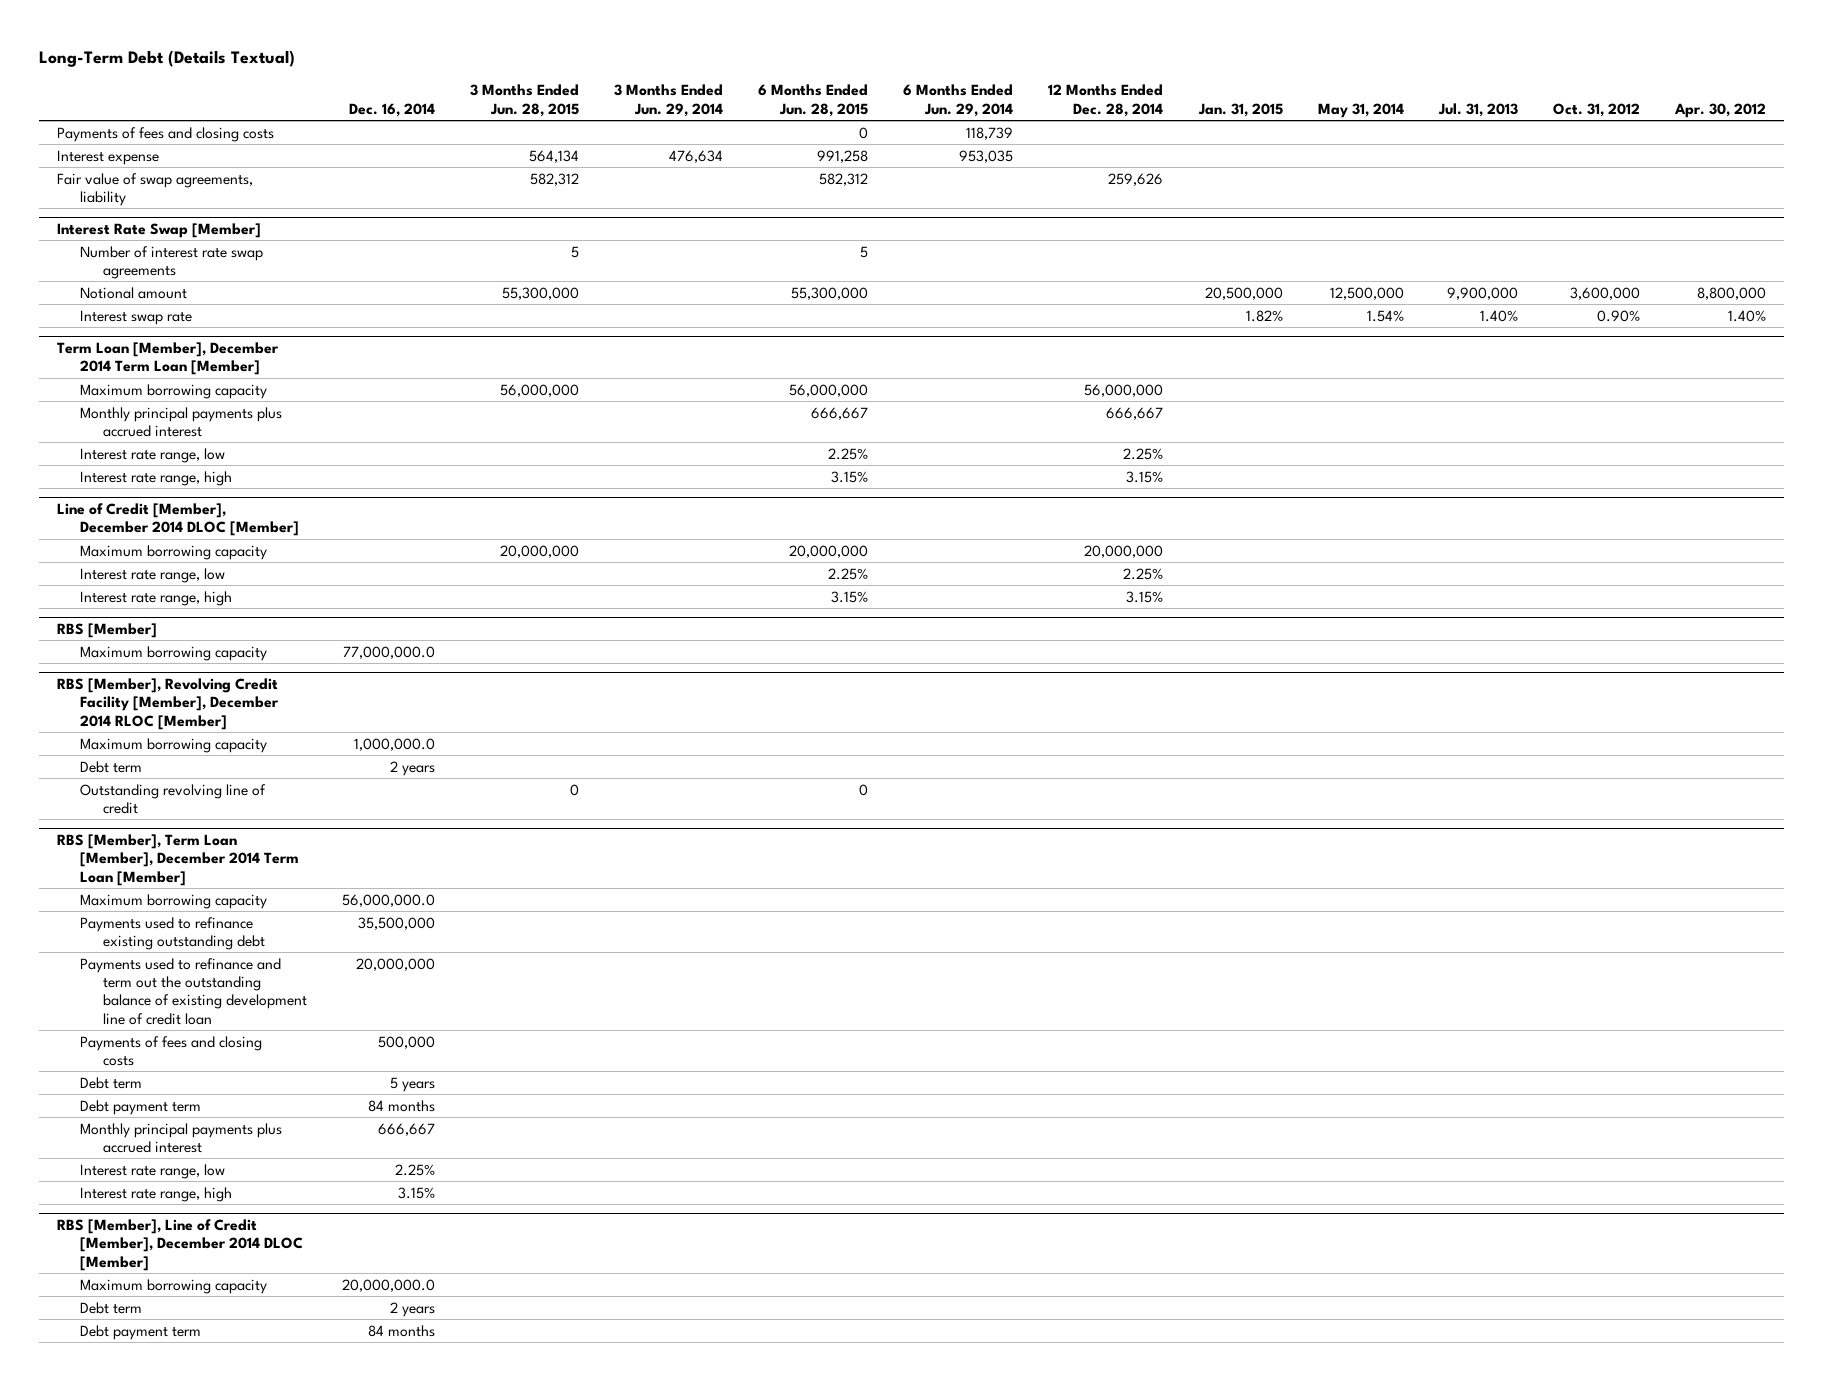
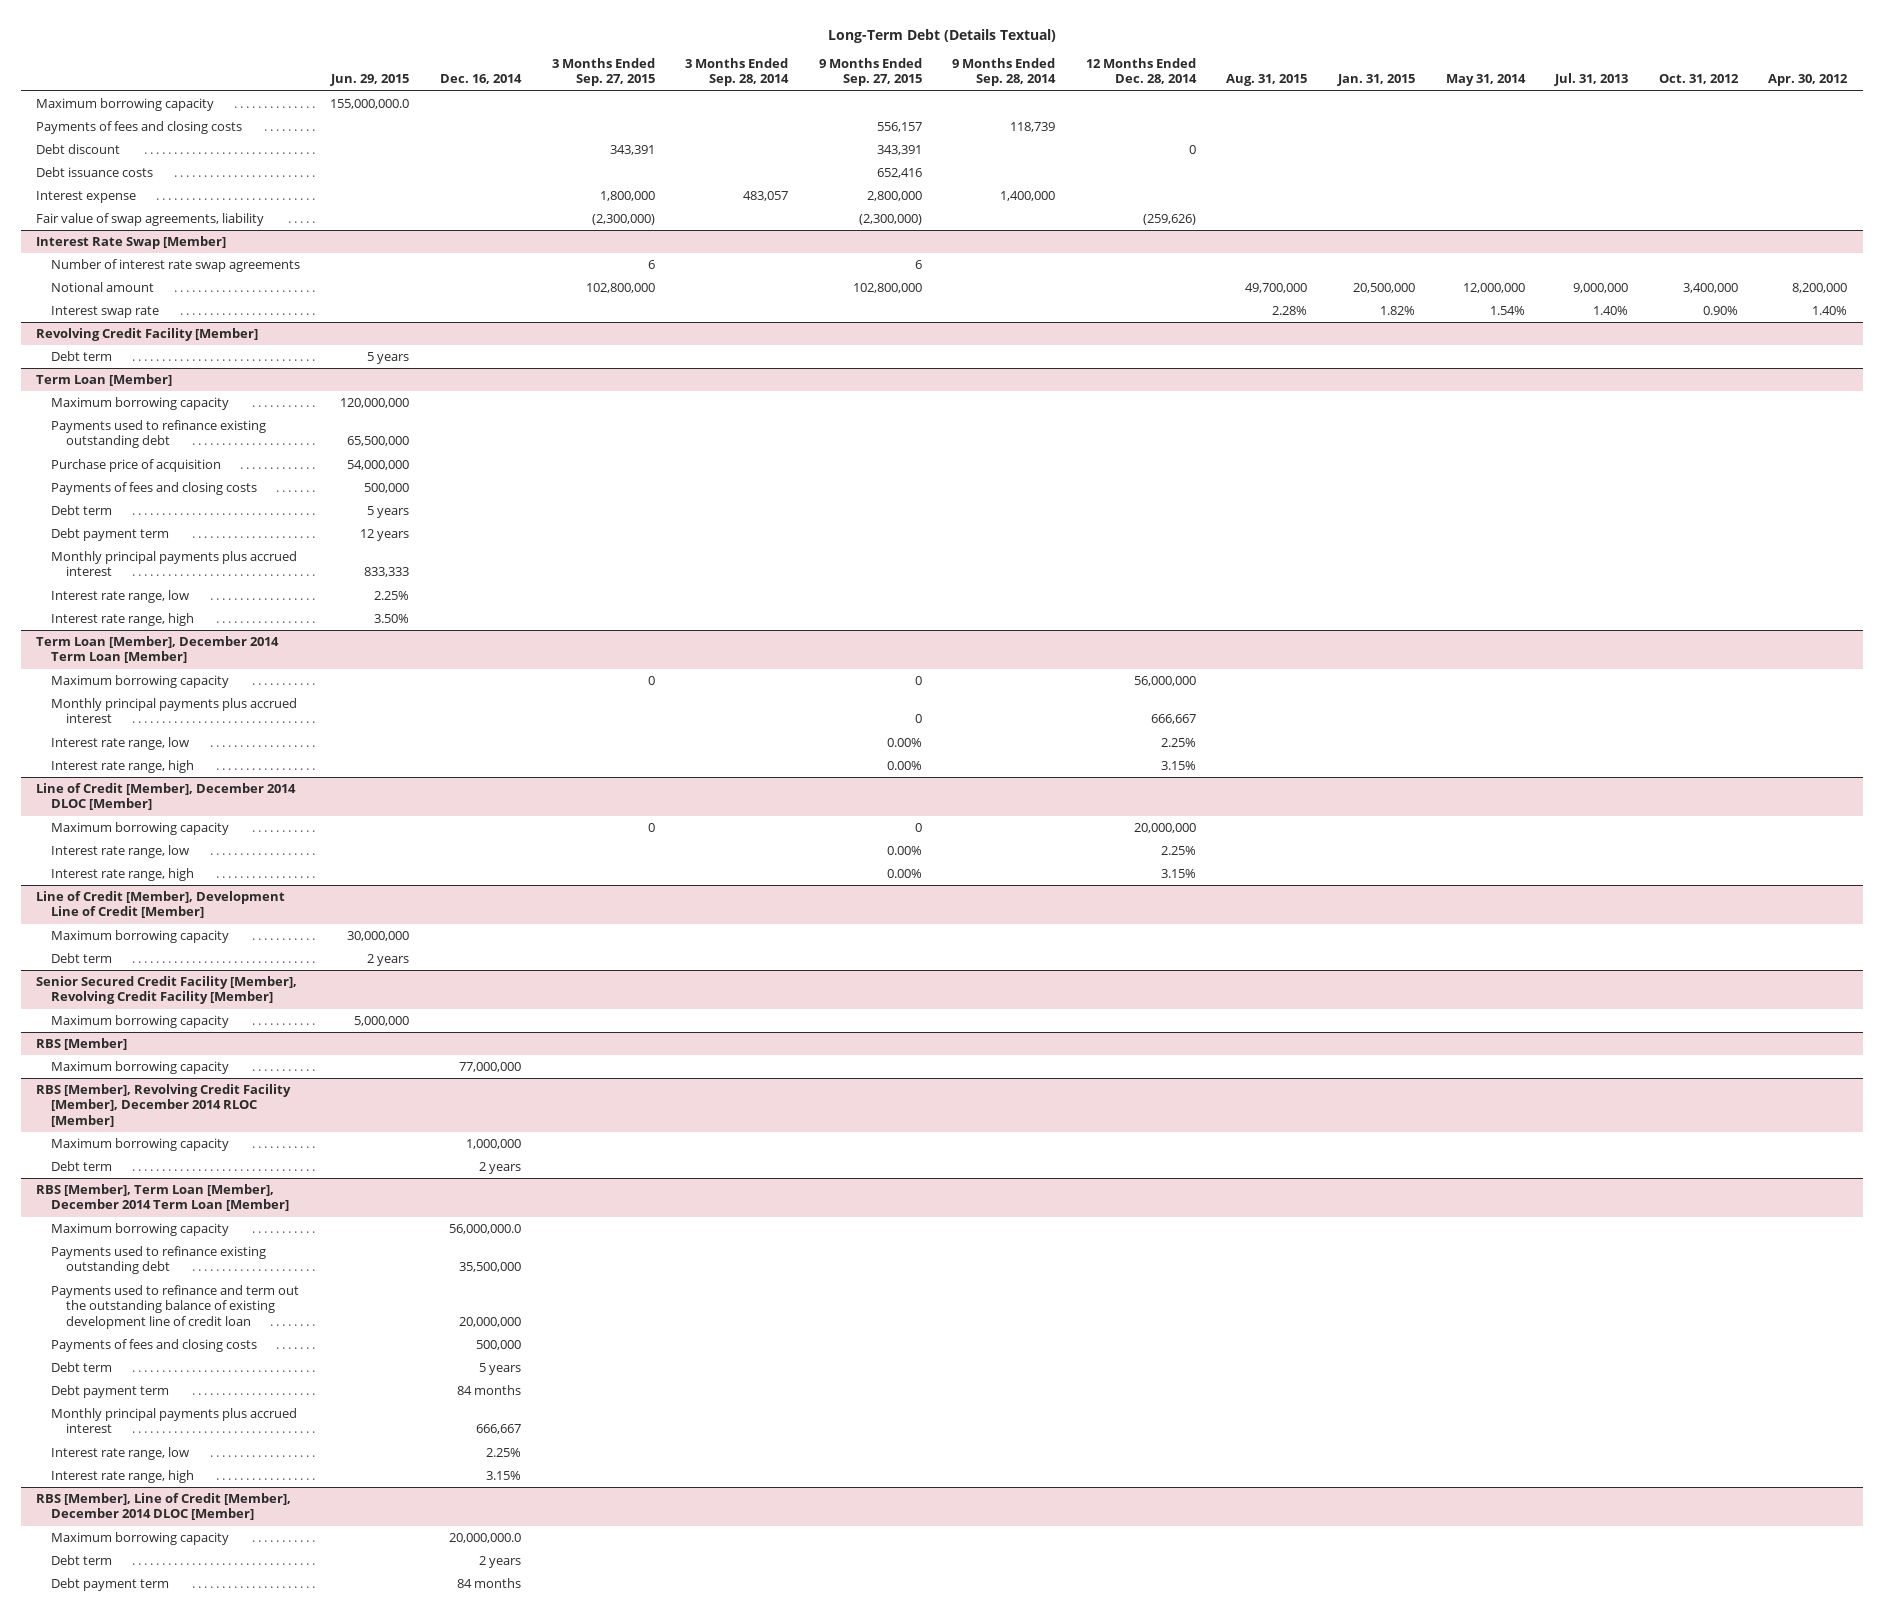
[469,84,579,117] 3 Months Ended Jun. 28, 2015 -> none
[614,84,724,117] 3 Months Ended Jun. 29, 2014 -> none
[758,84,869,117] 6 Months Ended Jun. 28, 2015 -> none
[903,84,1014,117] 6 Months Ended Jun. 29, 2014 -> none
none -> [330,74,410,87] Jun. 29, 2015
none -> [551,58,655,87] 3 Months Ended Sep. 27, 2015
none -> [685,58,790,87] 3 Months Ended Sep. 28, 2014
none -> [818,58,922,87] 9 Months Ended Sep. 27, 2015
none -> [952,58,1057,87] 9 Months Ended Sep. 28, 2014
none -> [1226,74,1308,87] Aug. 31, 2015
none -> [36,97,215,111] Maximum borrowing capacity
none -> [36,143,121,154] Debt discount
none -> [36,166,154,177] Debt issuance costs
[1108,172,1164,186] 259,626 -> [1142,213,1196,225] (259,626)
[1329,286,1404,300] 12,500,000 -> [1462,282,1525,293] 12,000,000
[1446,286,1518,300] 9,900,000 -> [1573,282,1629,293] 9,000,000
[1569,286,1640,300] 3,600,000 -> [1682,282,1738,293] 3,400,000
[1697,286,1767,300] 8,800,000 -> [1792,282,1848,293] 8,200,000
none -> [36,327,259,341] Revolving Credit Facility [Member]
none -> [50,350,112,361] Debt term
none -> [36,373,173,386] Term Loan [Member]
none -> [50,396,229,410] Maximum borrowing capacity
none -> [50,419,266,449] Payments used to refinance existing outstanding debt
none -> [50,458,221,472] Purchase price of acquisition
none -> [50,481,257,495] Payments of fees and closing costs
none -> [50,504,112,515] Debt term
none -> [50,527,169,541] Debt payment term
none -> [50,550,297,577] Monthly principal payments plus accrued interest
none -> [50,589,189,603] Interest rate range, low
none -> [50,612,194,626] Interest rate range, high
none -> [36,890,286,919] Line of Credit [Member], Development Line of Credit [Member]
none -> [50,929,229,943] Maximum borrowing capacity
none -> [50,952,112,963] Debt term
none -> [36,975,298,1005] Senior Secured Credit Facility [Member], Revolving Credit Facility [Member]
none -> [50,1014,229,1028] Maximum borrowing capacity
[342,645,435,659] 77,000,000.0 -> [459,1061,522,1072] 77,000,000
[353,737,435,751] 1,000,000.0 -> [466,1138,522,1149] 1,000,000
[79,783,266,814] Outstanding revolving line of credit -> none

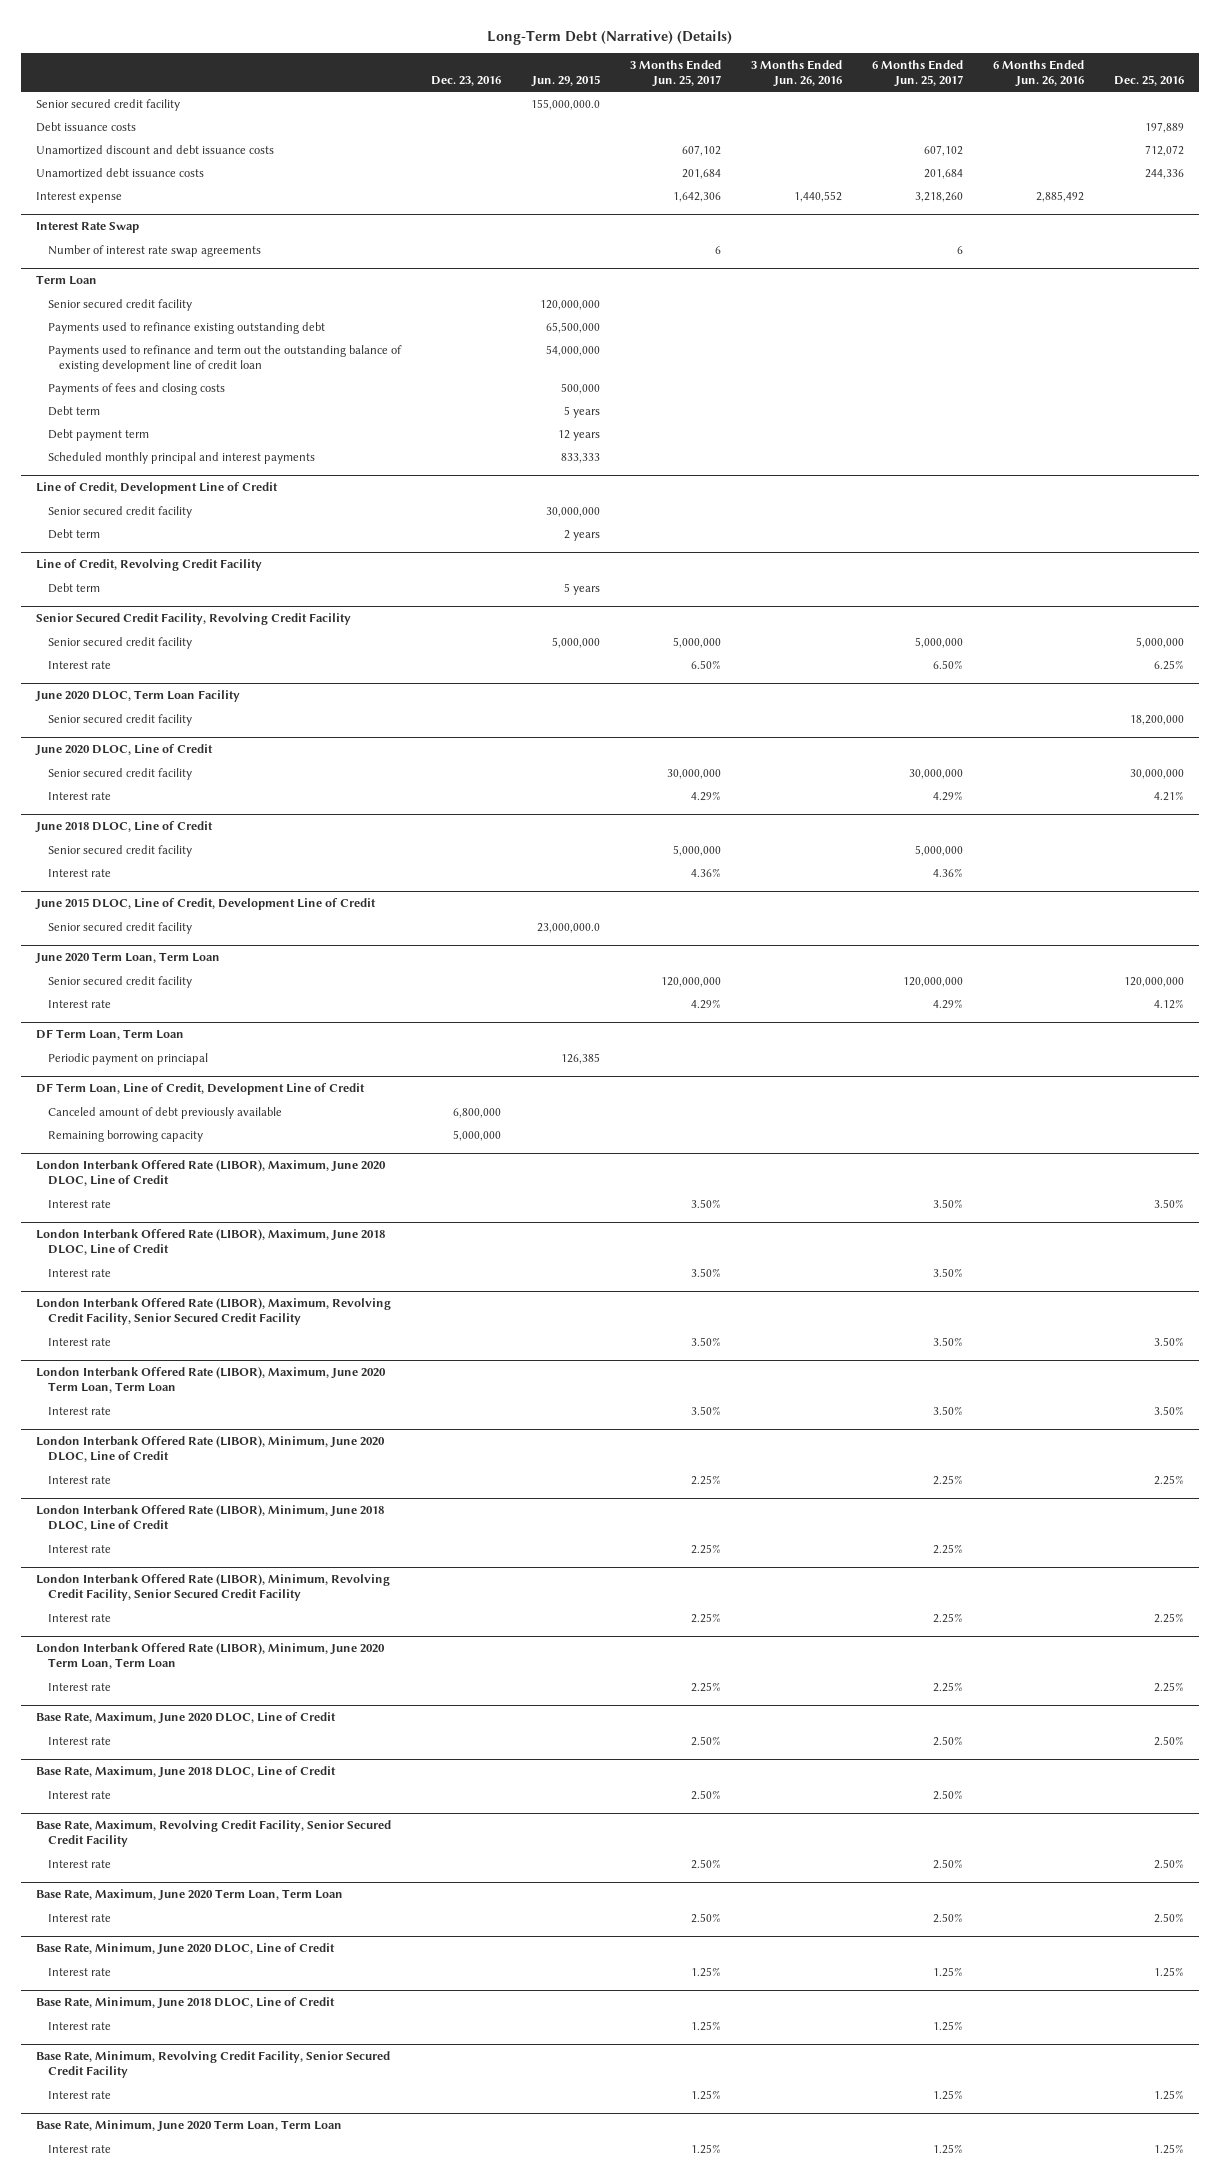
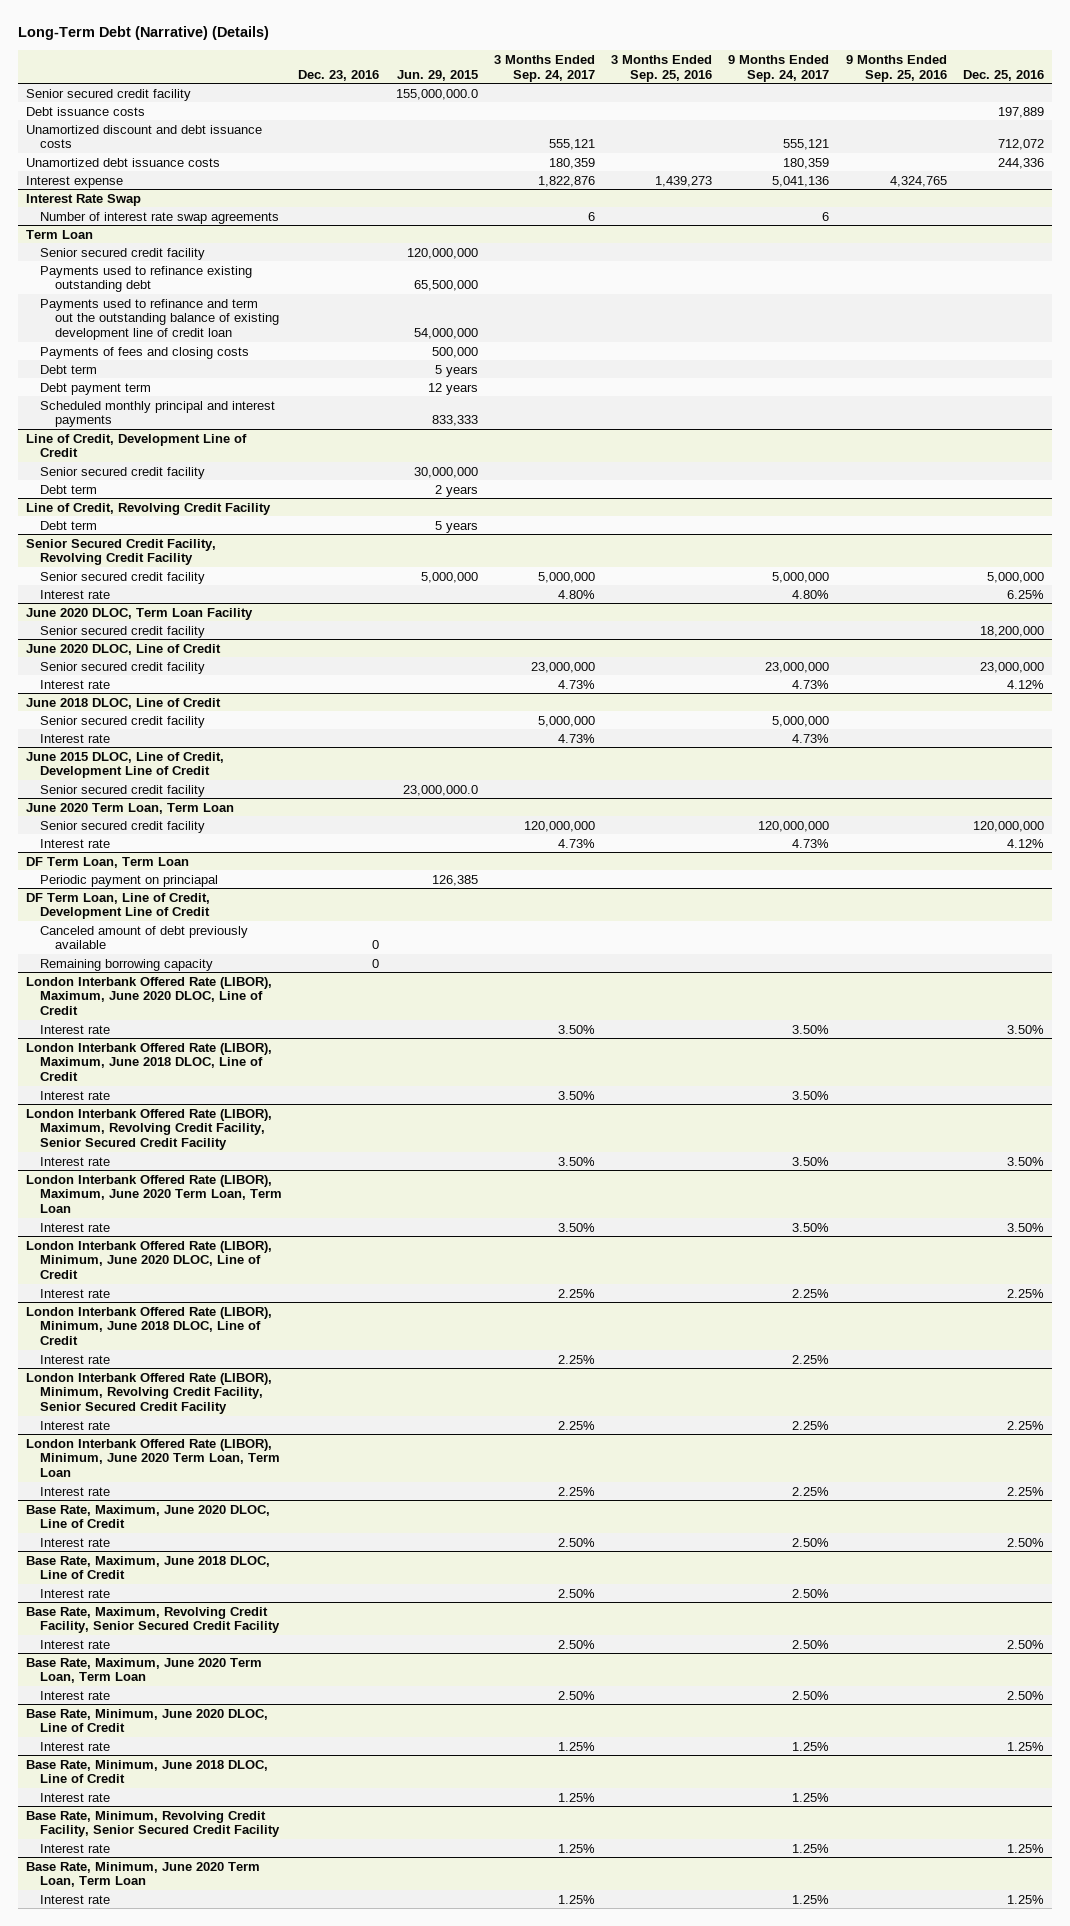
[629,60,721,87] 3 Months Ended Jun. 25, 2017 -> none
[750,60,842,87] 3 Months Ended Jun. 26, 2016 -> none
[871,60,963,87] 6 Months Ended Jun. 25, 2017 -> none
[992,60,1084,87] 6 Months Ended Jun. 26, 2016 -> none
none -> [493,54,595,82] 3 Months Ended Sep. 24, 2017
none -> [611,54,713,82] 3 Months Ended Sep. 25, 2016
none -> [728,54,830,82] 9 Months Ended Sep. 24, 2017
none -> [845,54,947,82] 9 Months Ended Sep. 25, 2016
[1129,768,1184,779] 30,000,000 -> [979,661,1044,673] 23,000,000
[1153,790,1184,801] 4.21% -> [1006,679,1044,689] 4.12%
[452,1107,501,1118] 6,800,000 -> [372,940,380,950] 0
[452,1129,501,1141] 5,000,000 -> [372,958,380,968] 0

